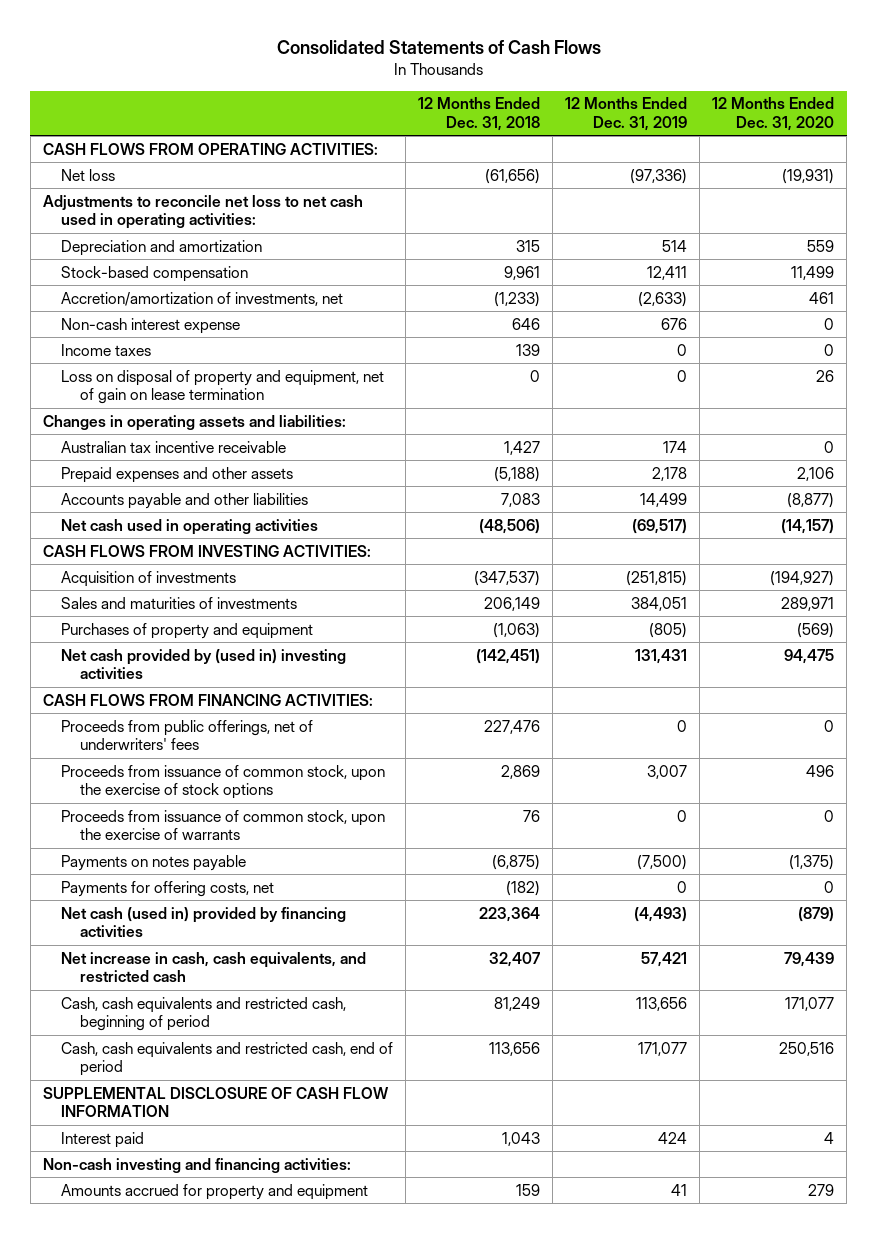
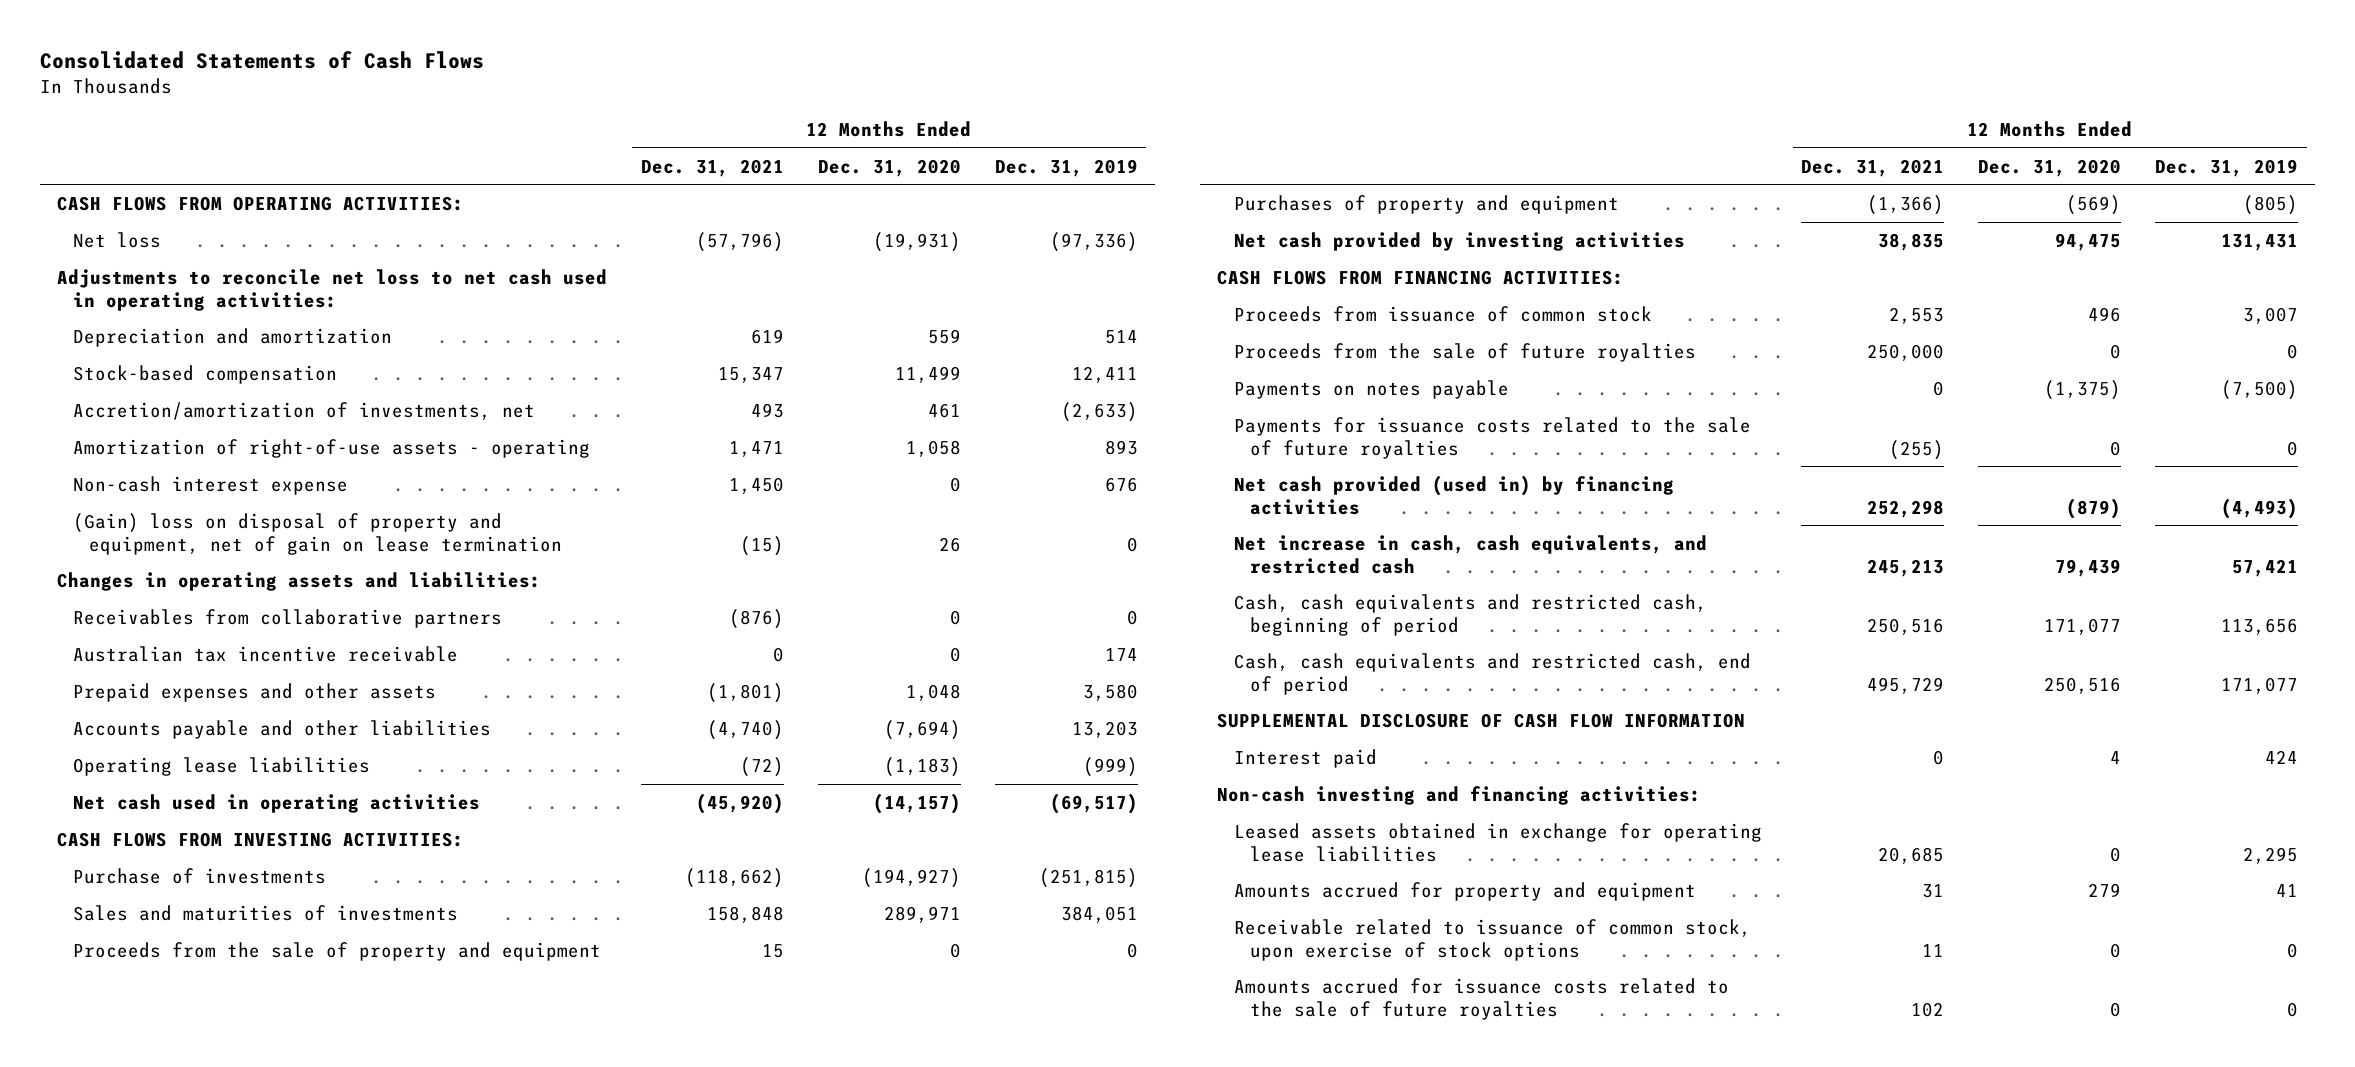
[418,97,541,131] 12 Months Ended Dec. 31, 2018 -> none
none -> [640,158,784,177] Dec. 31, 2021
none -> [72,438,590,458] Amortization of right-of-use assets - operating
[61,343,152,356] Income taxes -> none
[61,369,385,405] Loss on disposal of property and equipment, net of gain on lease termination -> [72,512,562,555] (Gain) loss on disposal of property and equipment, net of gain on lease termination
none -> [72,608,502,628] Receivables from collaborative partners
[652,466,688,481] 2,178 -> [1082,683,1138,701] 3,580
[797,466,835,481] 2,106 -> [905,683,961,701] 1,048
[640,492,688,507] 14,499 -> [1071,720,1138,738] 13,203
[787,492,835,508] (8,877) -> [883,719,961,740] (7,694)
none -> [72,756,370,776] Operating lease liabilities
[61,570,237,587] Acquisition of investments -> [72,867,326,884] Purchase of investments
none -> [72,941,601,961] Proceeds from the sale of property and equipment
[61,648,347,680] Net cash provided by (used in) investing activities -> [1233,231,1685,251] Net cash provided by investing activities
[61,764,386,800] Proceeds from issuance of common stock, upon the exercise of stock options -> none
[61,809,386,841] Proceeds from issuance of common stock, upon the exercise of warrants -> none
[61,719,314,751] Proceeds from public offerings, net of underwriters' fees -> [1233,305,1652,322] Proceeds from issuance of common stock
[677,719,688,732] 0 -> [2243,306,2299,324] 3,007
[824,719,835,732] 0 -> [2088,306,2122,322] 496
none -> [1233,342,1696,362] Proceeds from the sale of future royalties
[61,880,275,897] Payments for offering costs, net -> none
none -> [1233,416,1751,459] Payments for issuance costs related to the sale of future royalties
[61,906,347,938] Net cash (used in) provided by financing activities -> [1233,474,1674,515] Net cash provided (used in) by financing activities
none -> [1233,822,1762,862] Leased assets obtained in exchange for operating lease liabilities
none -> [1233,918,1751,961] Receivable related to issuance of common stock, upon exercise of stock options
none -> [1233,977,1729,1020] Amounts accrued for issuance costs related to the sale of future royalties

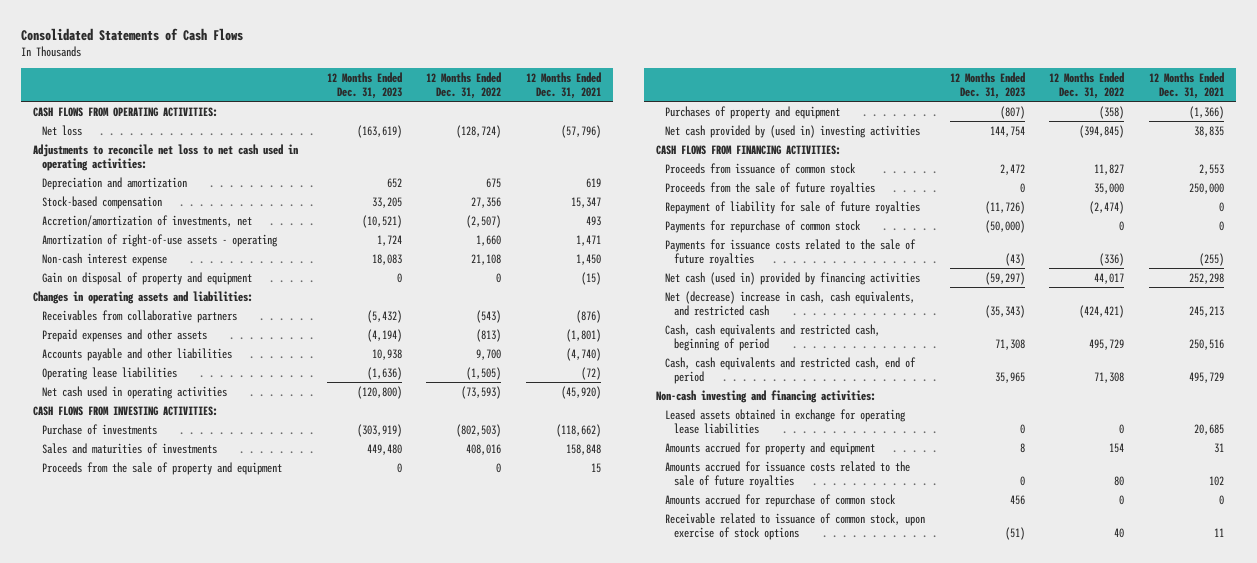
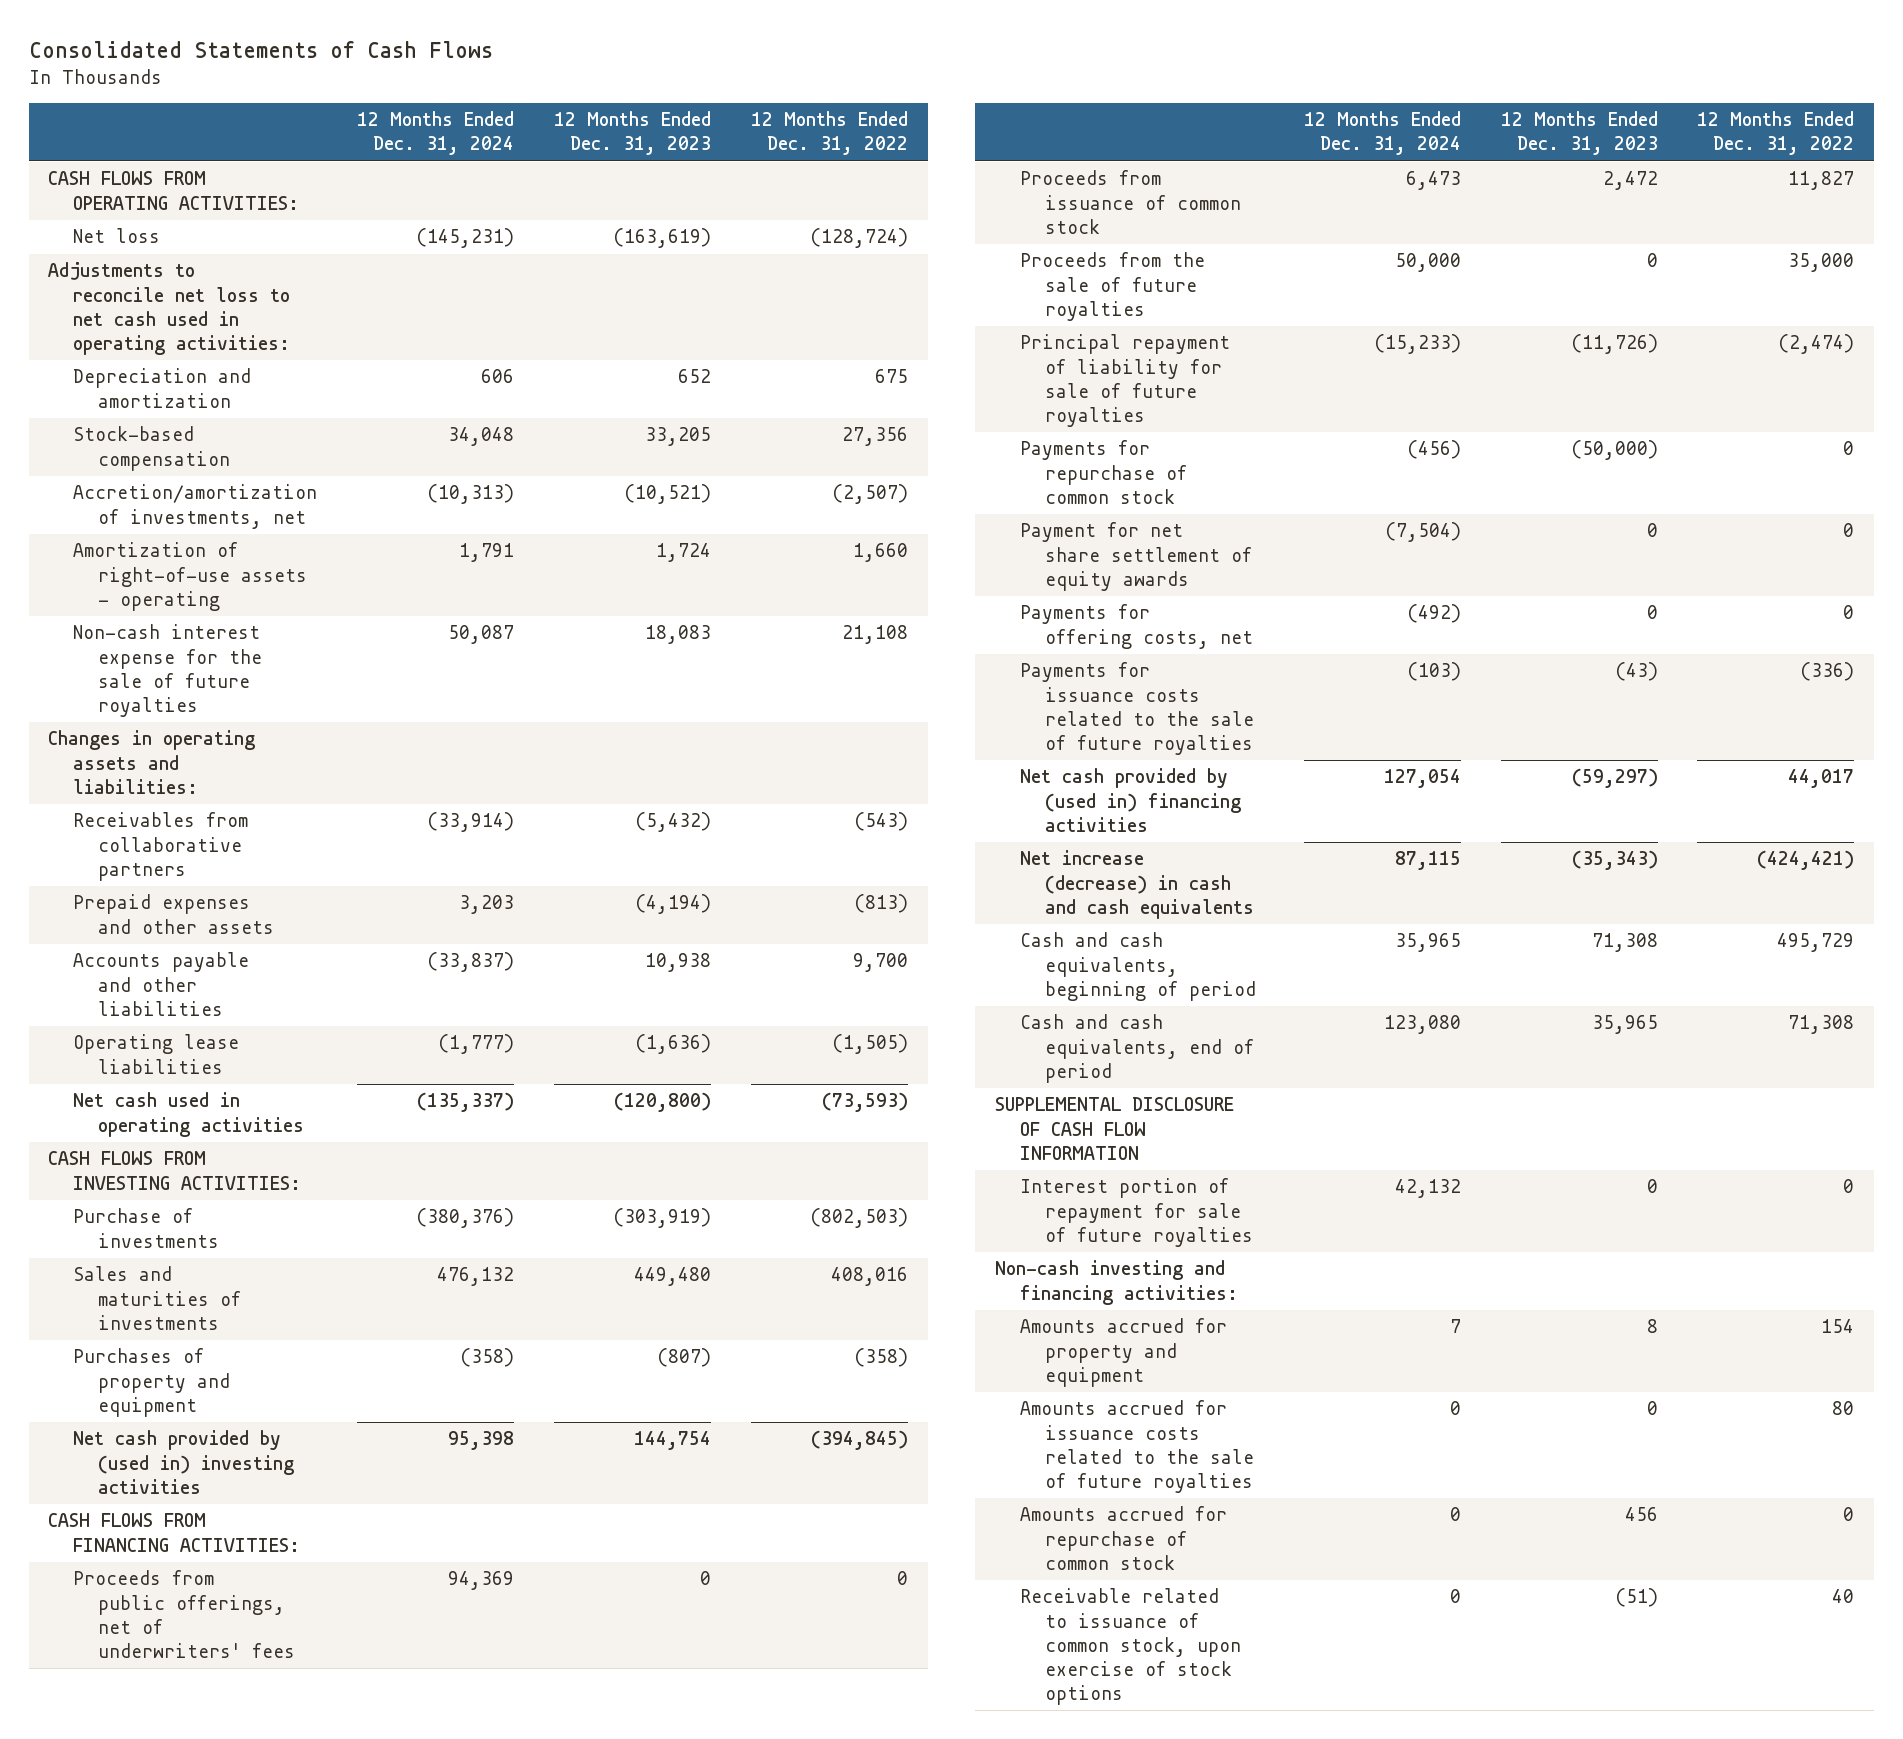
[525,71,601,100] 12 Months Ended Dec. 31, 2021 -> none
none -> [357,111,515,156] 12 Months Ended Dec. 31, 2024
[42,271,253,285] Gain on disposal of property and equipment -> none
[42,252,168,266] Non-cash interest expense -> [73,624,263,717] Non-cash interest expense for the sale of future royalties
[42,461,283,475] Proceeds from the sale of property and equipment -> none
none -> [73,1570,296,1658] Proceeds from public offerings, net of underwriters' fees
[664,200,920,214] Repayment of liability for sale of future royalties -> [1019,334,1230,427] Principal repayment of liability for sale of future royalties
none -> [1019,522,1252,591] Payment for net share settlement of equity awards
none -> [1019,604,1253,649] Payments for offering costs, net
[664,271,920,285] Net cash (used in) provided by financing activities -> [1019,768,1241,832] Net cash provided by (used in) financing activities
[664,290,915,316] Net (decrease) increase in cash, cash equivalents, and restricted cash -> [1019,850,1254,919] Net increase (decrease) in cash and cash equivalents
[664,323,880,351] Cash, cash equivalents and restricted cash, beginning of period -> [1019,932,1256,1001] Cash and cash equivalents, beginning of period
[664,356,916,384] Cash, cash equivalents and restricted cash, end of period -> [1019,1014,1254,1083] Cash and cash equivalents, end of period
none -> [995,1097,1235,1160] SUPPLEMENTAL DISCLOSURE OF CASH FLOW INFORMATION
none -> [1019,1178,1253,1247] Interest portion of repayment for sale of future royalties
[664,408,906,434] Leased assets obtained in exchange for operating lease liabilities -> none

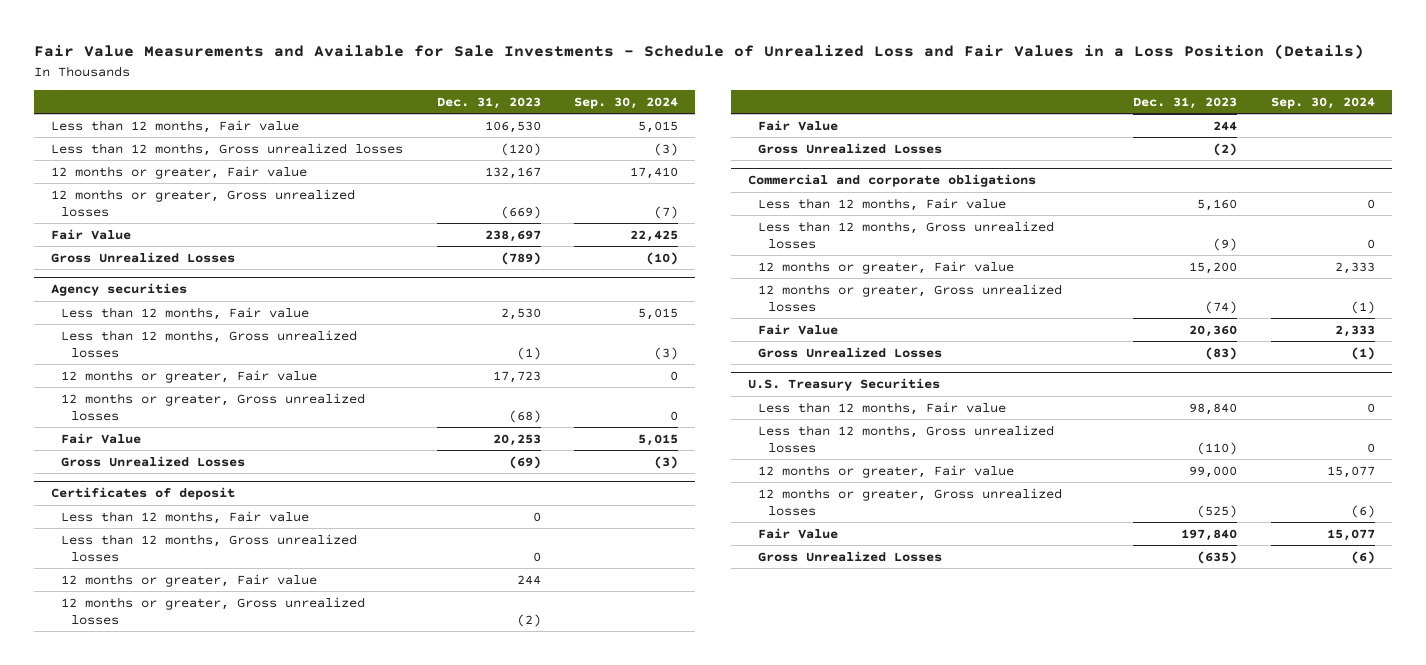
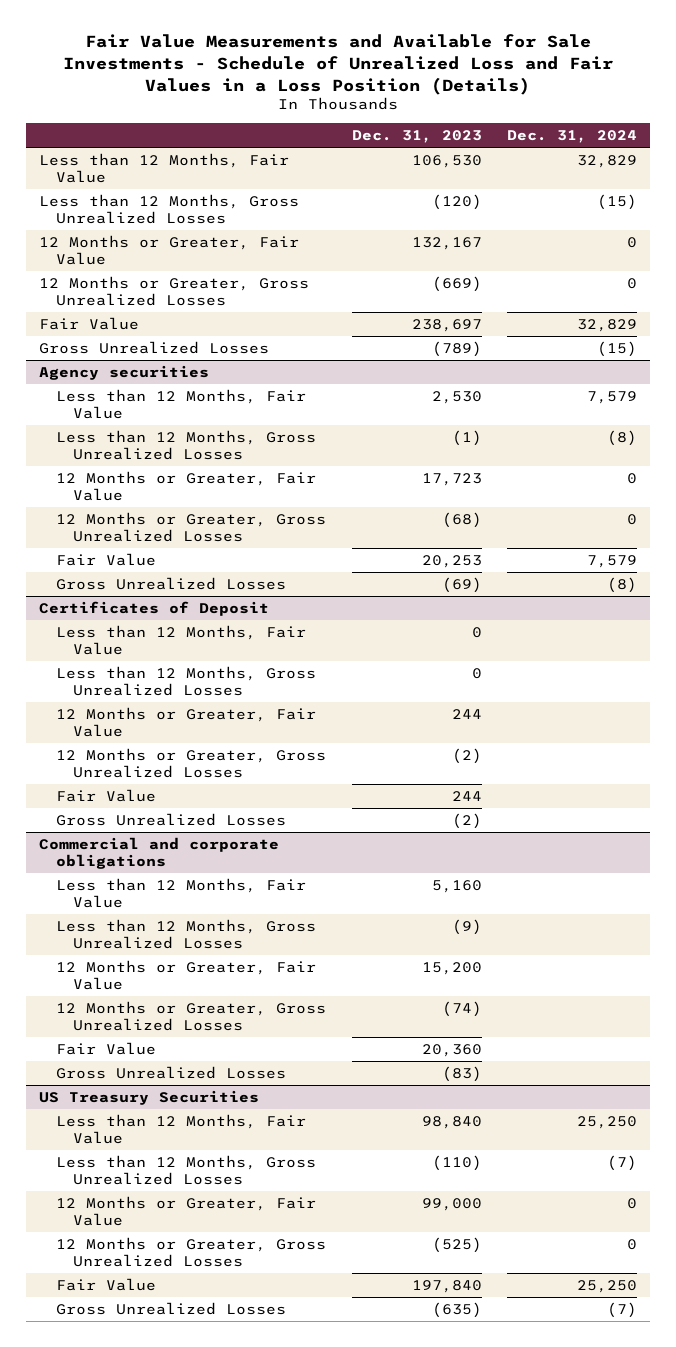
[574,96,679,109] Sep. 30, 2024 -> none
none -> [507,130,638,144] Dec. 31, 2024
[51,119,300,133] Less than 12 months, Fair value -> [38,152,289,184] Less than 12 Months, Fair Value
[51,142,404,156] Less than 12 months, Gross unrealized losses -> [38,193,299,225] Less than 12 Months, Gross Unrealized Losses
[51,165,308,179] 12 months or greater, Fair value -> [38,234,299,266] 12 Months or Greater, Fair Value
[51,188,356,217] 12 months or greater, Gross unrealized losses -> [38,275,309,307] 12 Months or Greater, Gross Unrealized Losses
[61,306,310,320] Less than 12 months, Fair value -> [56,388,307,420] Less than 12 Months, Fair Value
[61,329,358,358] Less than 12 months, Gross unrealized losses -> [56,429,317,461] Less than 12 Months, Gross Unrealized Losses
[61,369,318,383] 12 months or greater, Fair value -> [56,470,317,502] 12 Months or Greater, Fair Value
[61,392,366,421] 12 months or greater, Gross unrealized losses -> [56,511,327,543] 12 Months or Greater, Gross Unrealized Losses
[51,487,236,501] Certificates of deposit -> [38,600,269,616] Certificates of Deposit
[61,510,310,524] Less than 12 months, Fair value -> [56,624,307,656] Less than 12 Months, Fair Value
[61,533,358,562] Less than 12 months, Gross unrealized losses -> [56,665,317,697] Less than 12 Months, Gross Unrealized Losses
[61,573,318,587] 12 months or greater, Fair value -> [56,706,317,738] 12 Months or Greater, Fair Value
[61,596,366,625] 12 months or greater, Gross unrealized losses -> [56,747,327,779] 12 Months or Greater, Gross Unrealized Losses
[757,197,1006,211] Less than 12 months, Fair value -> [56,877,307,909] Less than 12 Months, Fair Value
[757,220,1054,249] Less than 12 months, Gross unrealized losses -> [56,918,317,950] Less than 12 Months, Gross Unrealized Losses
[757,260,1014,274] 12 months or greater, Fair value -> [56,959,317,991] 12 Months or Greater, Fair Value
[757,283,1062,312] 12 months or greater, Gross unrealized losses -> [56,1000,327,1032] 12 Months or Greater, Gross Unrealized Losses
[747,378,940,392] U.S. Treasury Securities -> [38,1089,259,1105] US Treasury Securities
[757,401,1006,415] Less than 12 months, Fair value -> [56,1113,307,1145] Less than 12 Months, Fair Value
[757,424,1054,453] Less than 12 months, Gross unrealized losses -> [56,1154,317,1186] Less than 12 Months, Gross Unrealized Losses
[757,464,1014,478] 12 months or greater, Fair value -> [56,1195,317,1227] 12 Months or Greater, Fair Value
[757,487,1062,516] 12 months or greater, Gross unrealized losses -> [56,1236,327,1268] 12 Months or Greater, Gross Unrealized Losses

